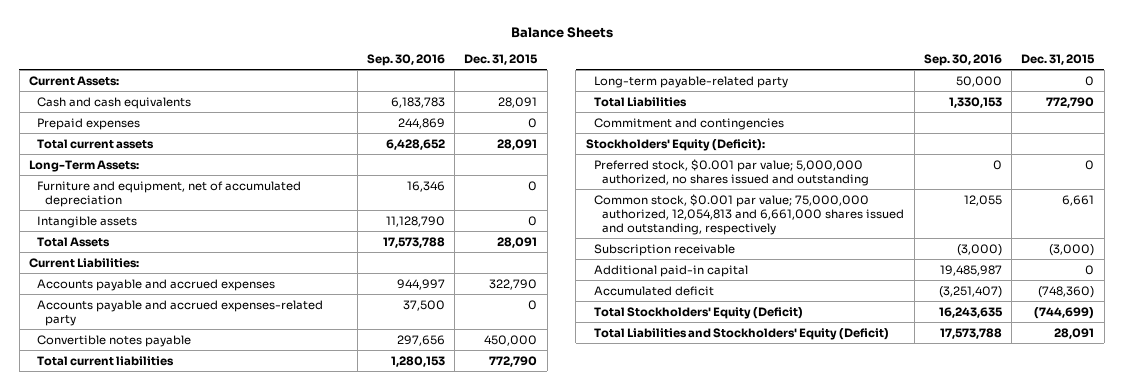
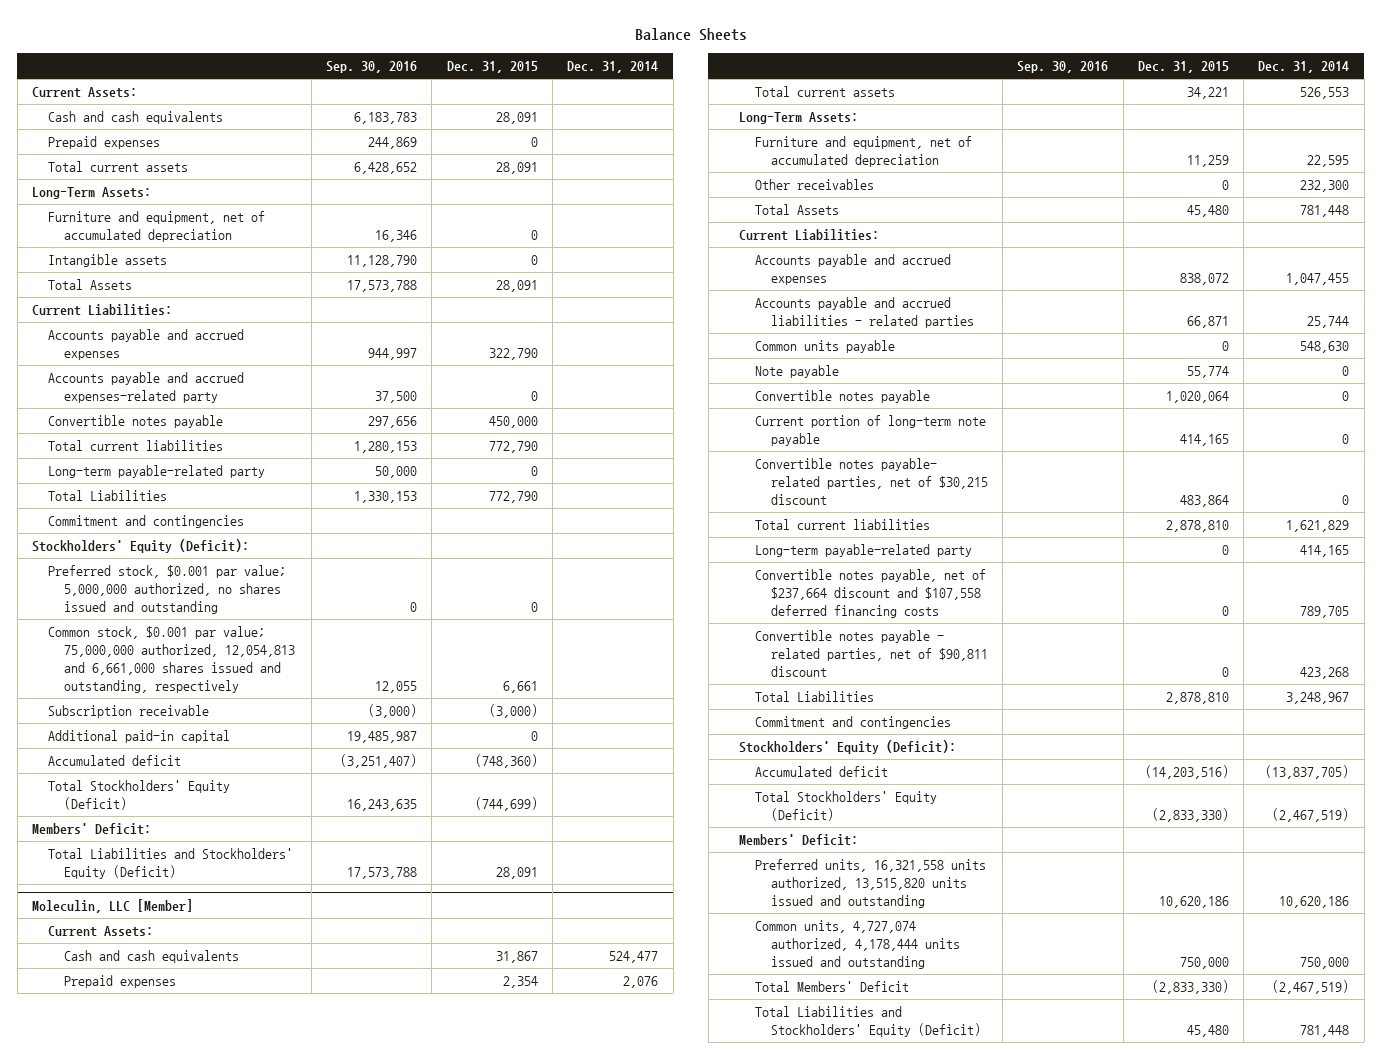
none -> [567,61,659,74] Dec. 31, 2014
none -> [31,823,151,836] Members' Deficit:
none -> [31,899,193,914] Moleculin, LLC [Member]
none -> [47,926,153,938] Current Assets:
none -> [63,950,239,964] Cash and cash equivalents
none -> [63,975,176,989] Prepaid expenses
none -> [754,86,895,98] Total current assets
none -> [738,112,858,125] Long-Term Assets:
none -> [754,136,972,168] Furniture and equipment, net of accumulated depreciation
none -> [754,179,874,191] Other receivables
none -> [754,204,839,216] Total Assets
none -> [738,229,879,242] Current Liabilities:
none -> [754,254,951,286] Accounts payable and accrued expenses
none -> [754,297,974,329] Accounts payable and accrued liabilities - related parties
none -> [754,340,895,354] Common units payable
none -> [754,365,839,379] Note payable
none -> [754,390,930,404] Convertible notes payable
none -> [754,415,986,447] Current portion of long-term note payable
none -> [754,458,988,505] Convertible notes payable- related parties, net of $30,215 discount
none -> [754,519,930,531] Total current liabilities
none -> [754,544,972,558] Long-term payable-related party
none -> [754,569,986,618] Convertible notes payable, net of $237,664 discount and $107,558 deferred financing costs
none -> [754,630,988,677] Convertible notes payable - related parties, net of $90,811 discount
none -> [754,691,874,703] Total Liabilities
none -> [754,716,951,730] Commitment and contingencies
none -> [738,740,956,755] Stockholders' Equity (Deficit):
none -> [754,766,888,778] Accumulated deficit
none -> [754,791,937,822] Total Stockholders' Equity (Deficit)
none -> [738,834,858,847] Members' Deficit:
none -> [754,859,986,908] Preferred units, 16,321,558 units authorized, 13,515,820 units issued and outstanding
none -> [754,920,960,969] Common units, 4,727,074 authorized, 4,178,444 units issued and outstanding
none -> [754,981,909,993] Total Members' Deficit
none -> [754,1006,981,1038] Total Liabilities and Stockholders' Equity (Deficit)

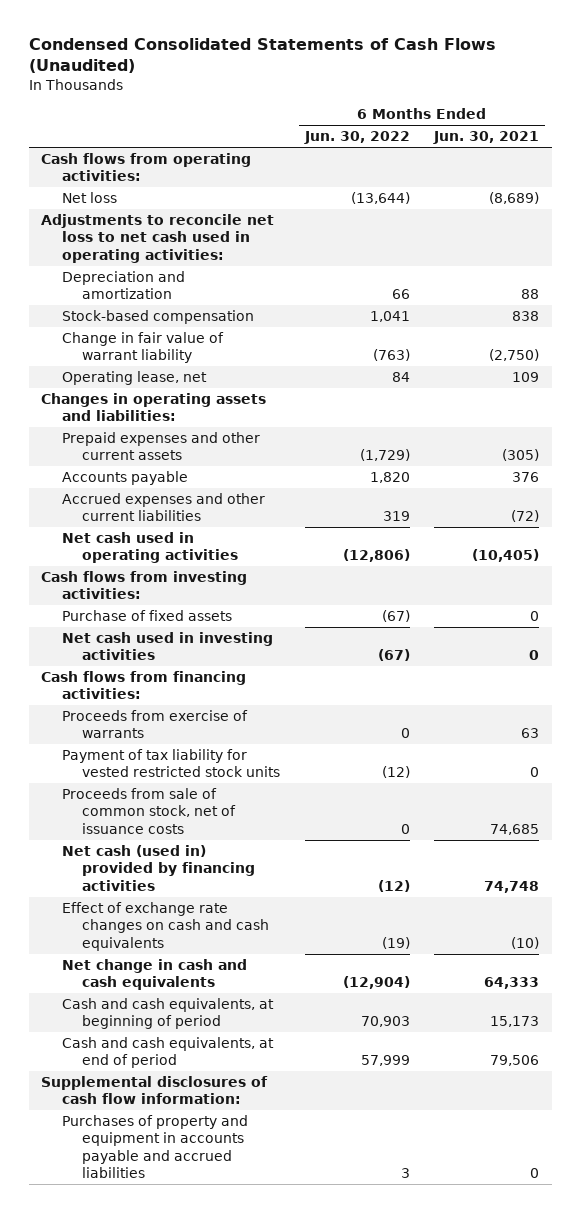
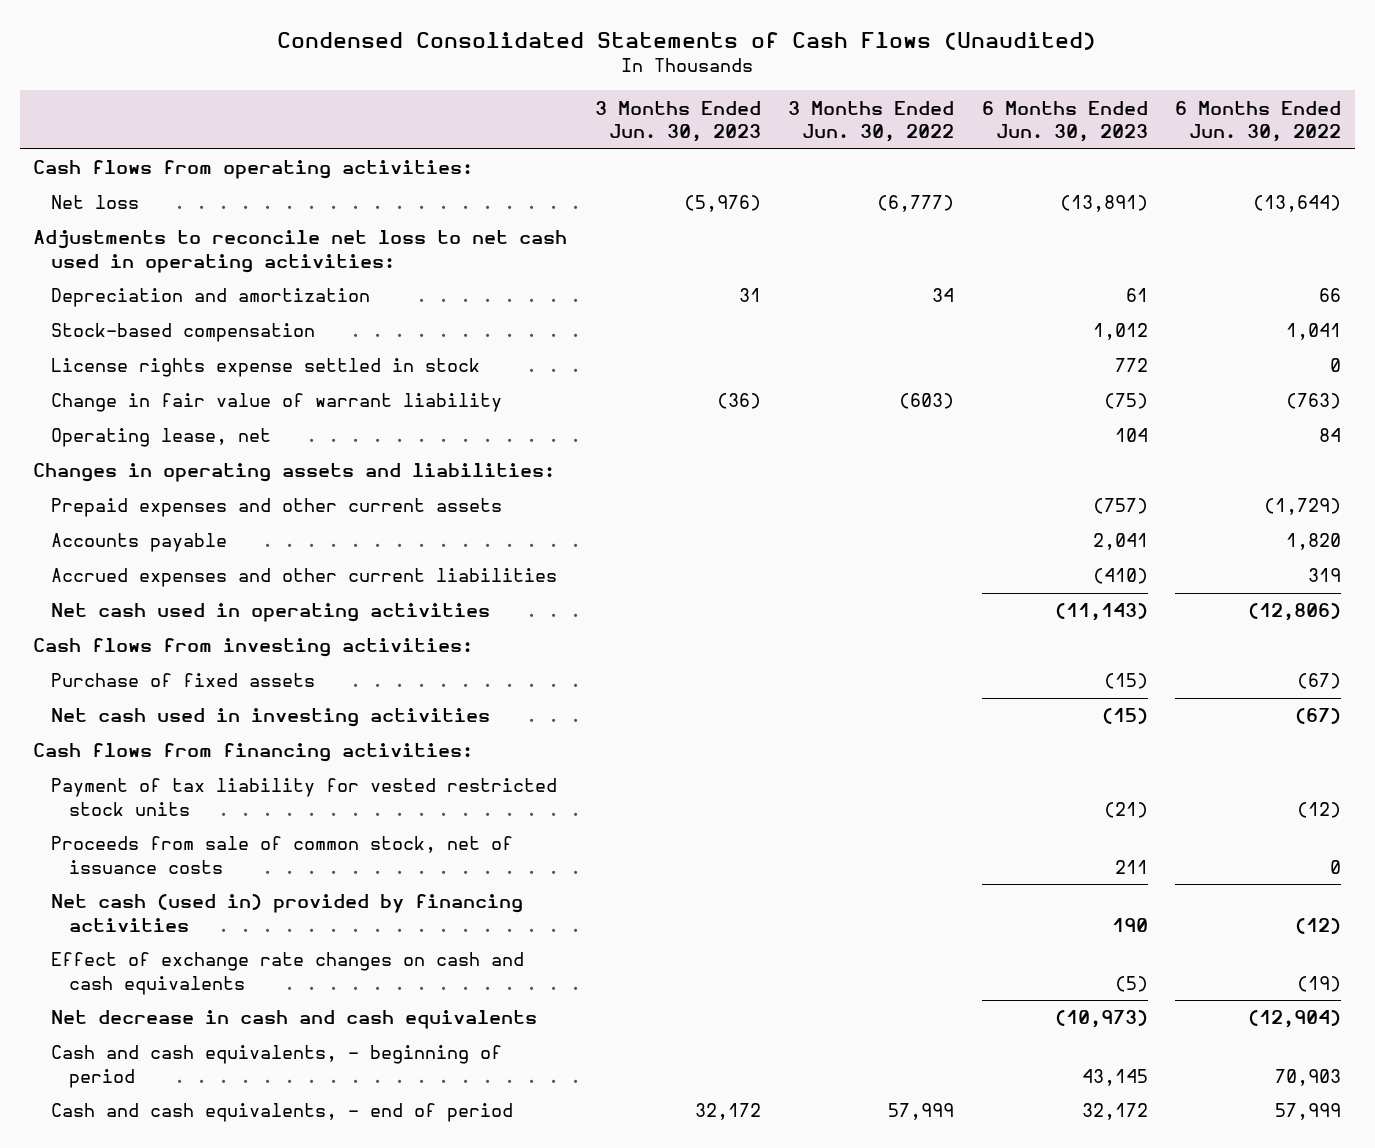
[433,131,540,145] Jun. 30, 2021 -> none
none -> [594,100,761,142] 3 Months Ended Jun. 30, 2023
none -> [788,100,955,142] 3 Months Ended Jun. 30, 2022
none -> [981,100,1148,142] 6 Months Ended Jun. 30, 2023
none -> [51,358,481,378] License rights expense settled in stock
[61,709,248,739] Proceeds from exercise of warrants -> none
[41,1075,269,1105] Supplemental disclosures of cash flow information: -> none
[61,1114,248,1179] Purchases of property and equipment in accounts payable and accrued liabilities -> none
[61,958,247,991] Net change in cash and cash equivalents -> [51,1010,538,1030] Net decrease in cash and cash equivalents
[61,997,274,1030] Cash and cash equivalents, at beginning of period -> [51,1045,503,1088] Cash and cash equivalents, - beginning of period
[61,1036,274,1069] Cash and cash equivalents, at end of period -> [51,1103,514,1123] Cash and cash equivalents, - end of period

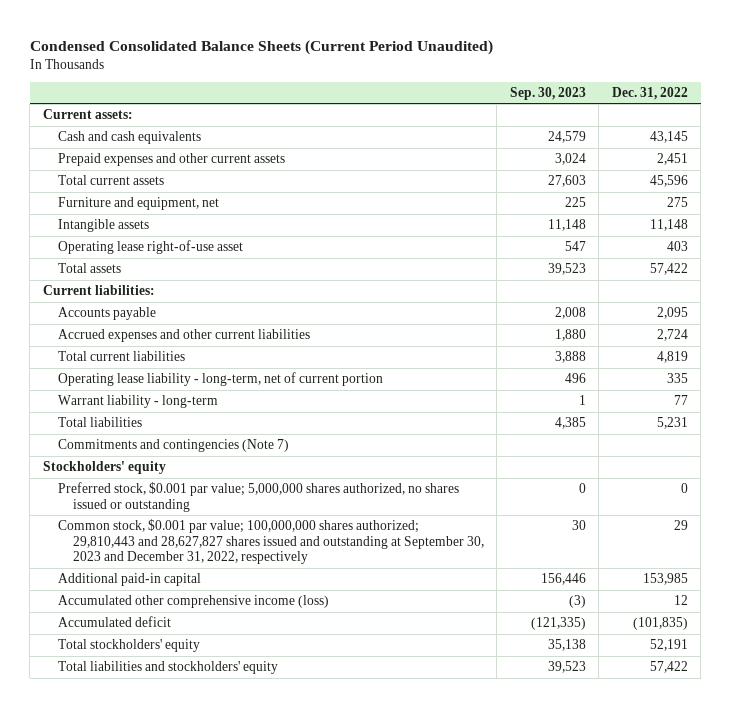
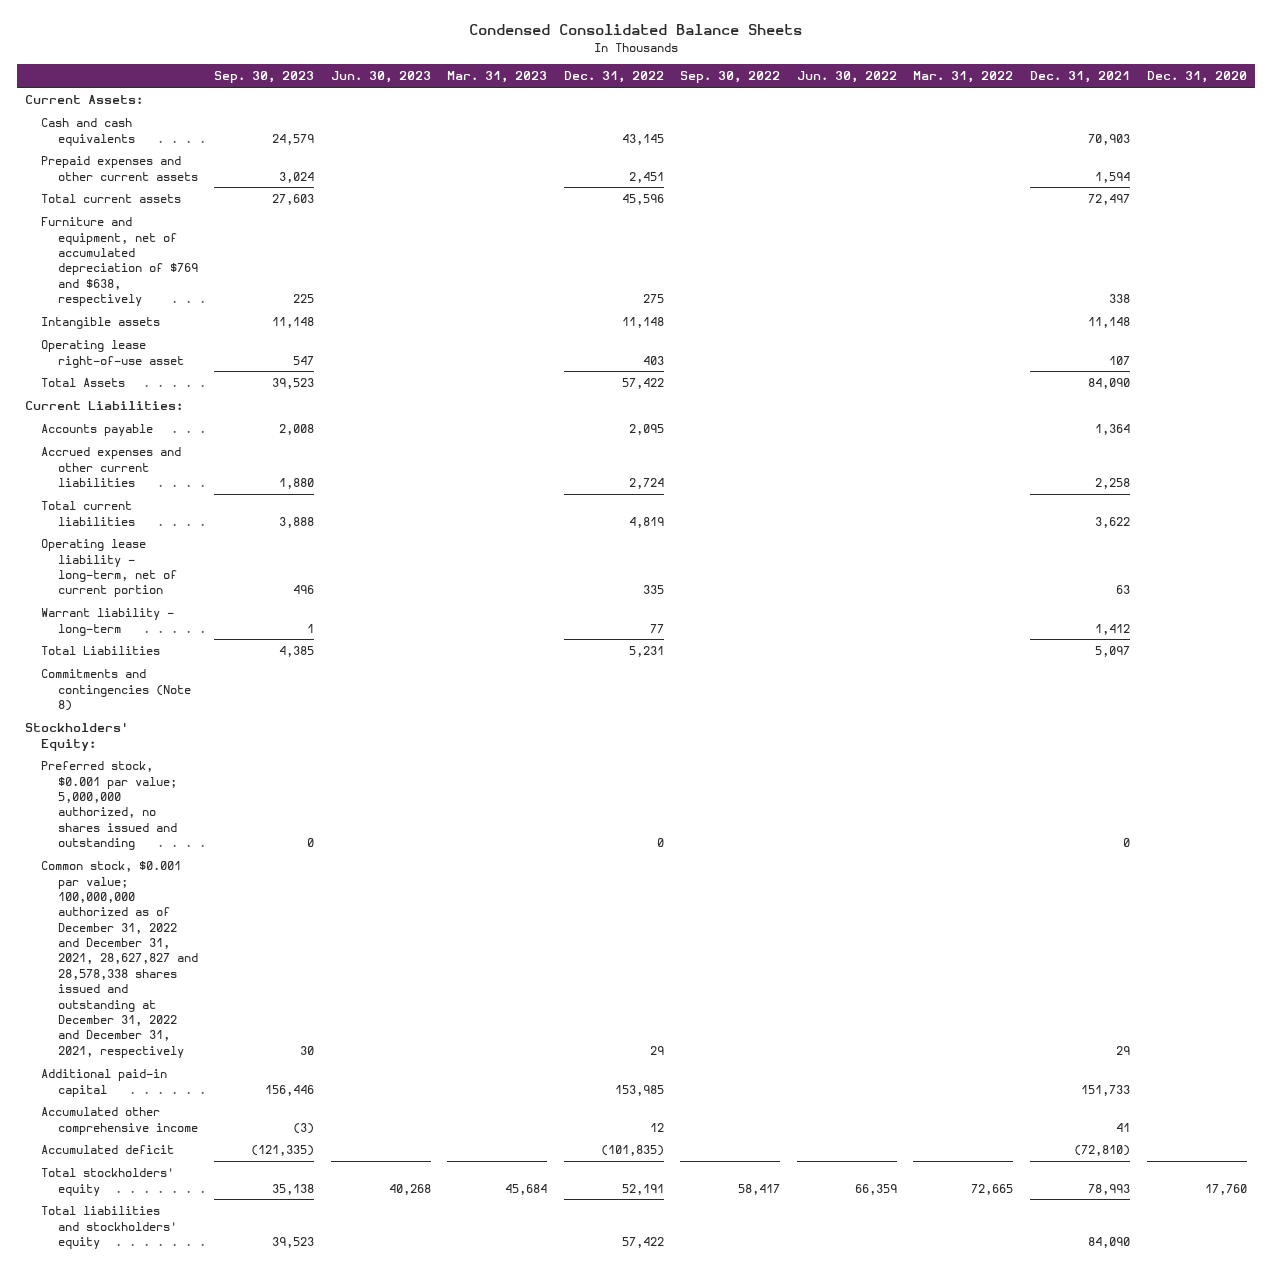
[29,39,493,55] Condensed Consolidated Balance Sheets (Current Period Unaudited) -> [468,24,802,36] Condensed Consolidated Balance Sheets
none -> [330,71,431,84] Jun. 30, 2023
none -> [447,71,548,84] Mar. 31, 2023
none -> [680,71,781,84] Sep. 30, 2022
none -> [796,71,897,84] Jun. 30, 2022
none -> [913,71,1014,84] Mar. 31, 2022
none -> [1029,71,1130,84] Dec. 31, 2021
none -> [1146,71,1247,84] Dec. 31, 2020
[42,109,133,120] Current assets: -> [24,95,143,105] Current Assets:
[57,197,219,211] Furniture and equipment, net -> [41,217,198,307] Furniture and equipment, net of accumulated depreciation of $769 and $638, respectively
[57,263,121,274] Total assets -> [41,378,126,388] Total Assets
[42,285,155,296] Current liabilities: -> [24,401,183,411] Current Liabilities:
[57,417,142,428] Total liabilities -> [41,646,161,656] Total Liabilities
[57,439,289,453] Commitments and contingencies (Note 7) -> [41,669,191,711] Commitments and contingencies (Note 8)
[42,461,166,475] Stockholders' equity -> [24,722,128,751] Stockholders' Equity:
[57,482,459,512] Preferred stock, $0.001 par value; 5,000,000 shares authorized, no shares issued or outstanding -> [41,761,177,851] Preferred stock, $0.001 par value; 5,000,000 authorized, no shares issued and outstanding
[57,519,484,565] Common stock, $0.001 par value; 100,000,000 shares authorized; 29,810,443 and 28,627,827 shares issued and outstanding at September 30, 2023 and December 31, 2022, respectively -> [41,861,198,1058] Common stock, $0.001 par value; 100,000,000 authorized as of December 31, 2022 and December 31, 2021, 28,627,827 and 28,578,338 shares issued and outstanding at December 31, 2022 and December 31, 2021, respectively
[57,595,329,609] Accumulated other comprehensive income (loss) -> [41,1107,198,1135] Accumulated other comprehensive income

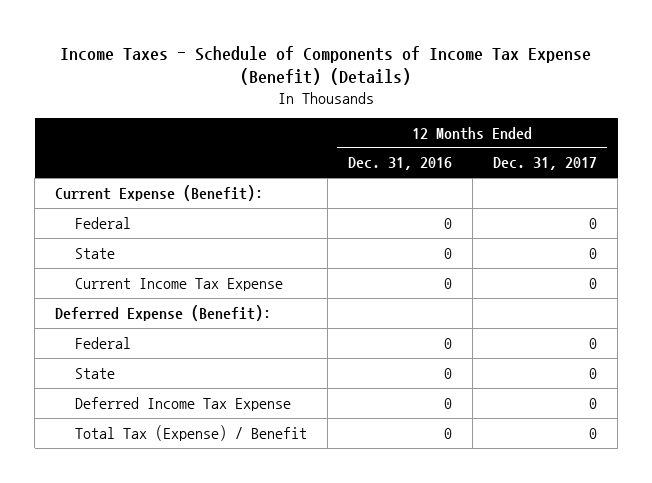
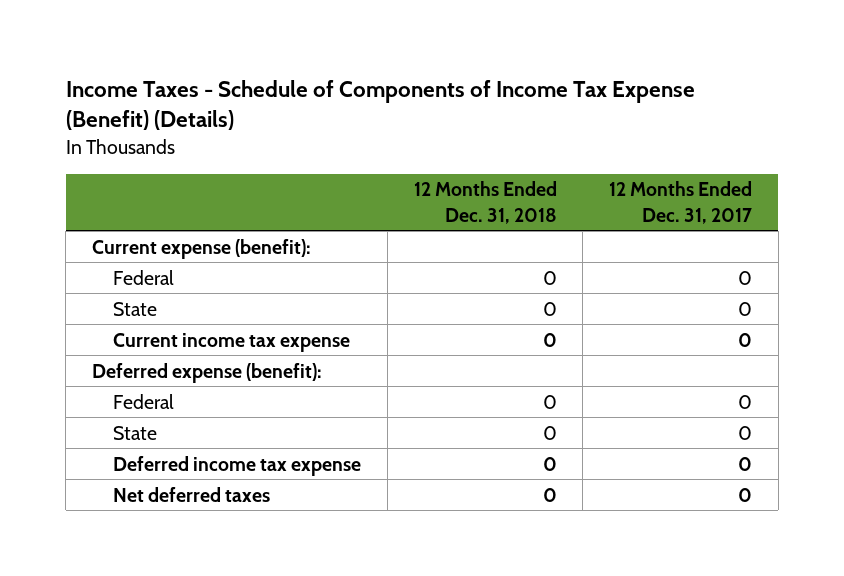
[347,157,452,171] Dec. 31, 2016 -> none
none -> [413,181,557,224] 12 Months Ended Dec. 31, 2018
[55,184,264,201] Current Expense (Benefit): -> [92,238,312,259] Current expense (benefit):
[74,277,283,291] Current Income Tax Expense -> [113,332,351,352] Current income tax expense
[55,304,272,321] Deferred Expense (Benefit): -> [92,362,323,383] Deferred expense (benefit):
[74,396,291,411] Deferred Income Tax Expense -> [113,455,362,476] Deferred income tax expense
[74,424,307,441] Total Tax (Expense) / Benefit -> [113,486,271,502] Net deferred taxes

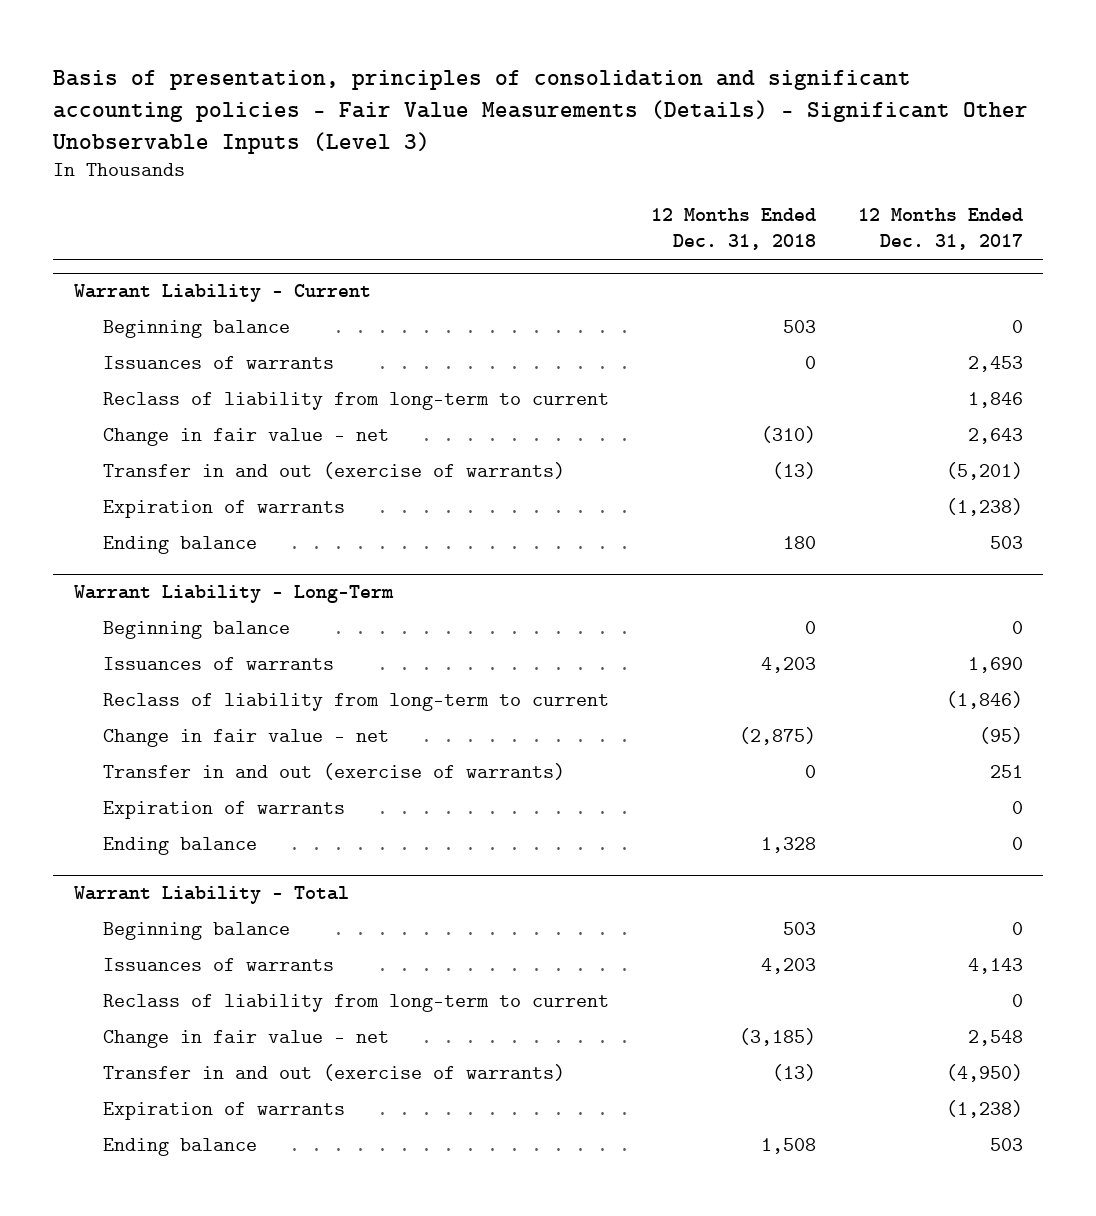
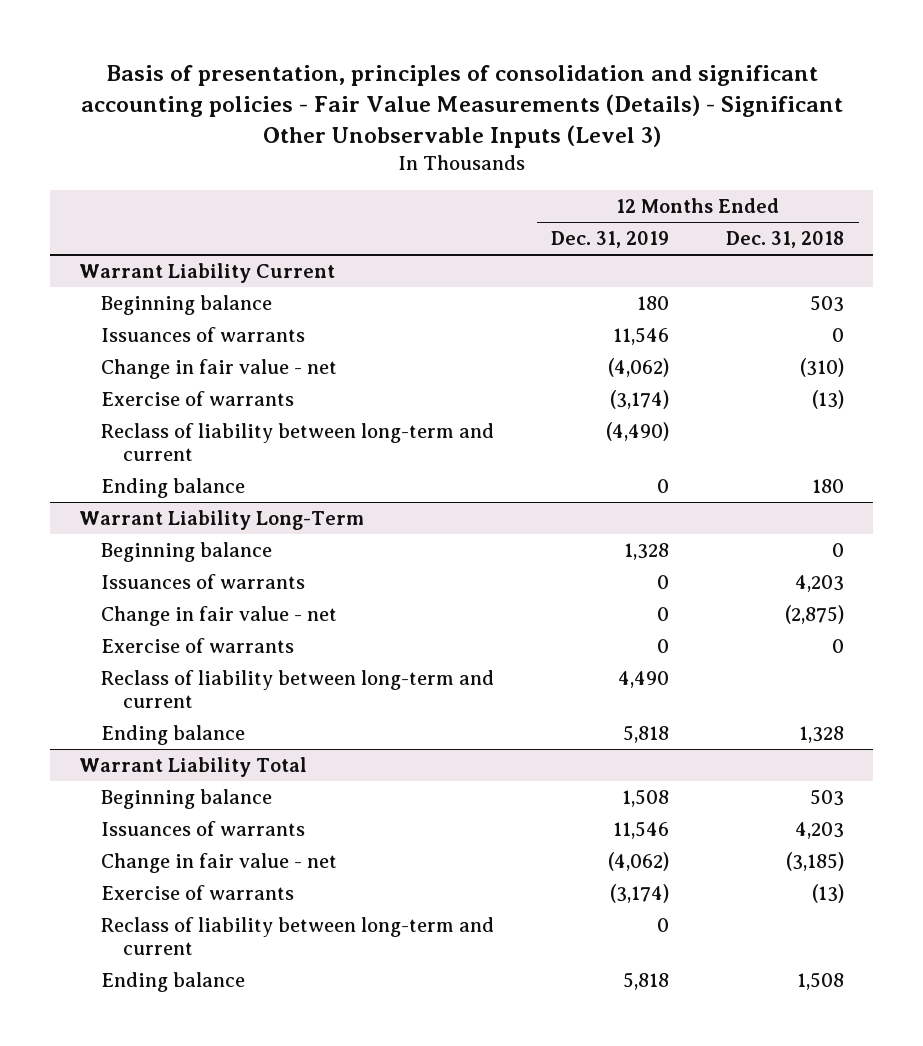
[857,207,1023,251] 12 Months Ended Dec. 31, 2017 -> none
none -> [551,231,670,249] Dec. 31, 2019
[73,284,371,303] Warrant Liability - Current -> [78,262,335,283] Warrant Liability Current
[103,392,610,411] Reclass of liability from long-term to current -> none
[103,500,346,519] Expiration of warrants -> none
[103,462,566,480] Transfer in and out (exercise of warrants) -> [101,390,295,406] Exercise of warrants
none -> [101,422,495,462] Reclass of liability between long-term and current
[73,585,394,604] Warrant Liability - Long-Term -> [78,509,364,530] Warrant Liability Long-Term
[103,693,610,712] Reclass of liability from long-term to current -> none
[103,801,346,820] Expiration of warrants -> none
[103,763,566,781] Transfer in and out (exercise of warrants) -> [101,637,295,653] Exercise of warrants
none -> [101,669,495,709] Reclass of liability between long-term and current
[73,886,349,905] Warrant Liability - Total -> [78,756,307,777] Warrant Liability Total
[103,994,610,1013] Reclass of liability from long-term to current -> none
[103,1102,346,1121] Expiration of warrants -> none
[103,1064,566,1082] Transfer in and out (exercise of warrants) -> [101,884,295,900] Exercise of warrants
none -> [101,916,495,956] Reclass of liability between long-term and current

